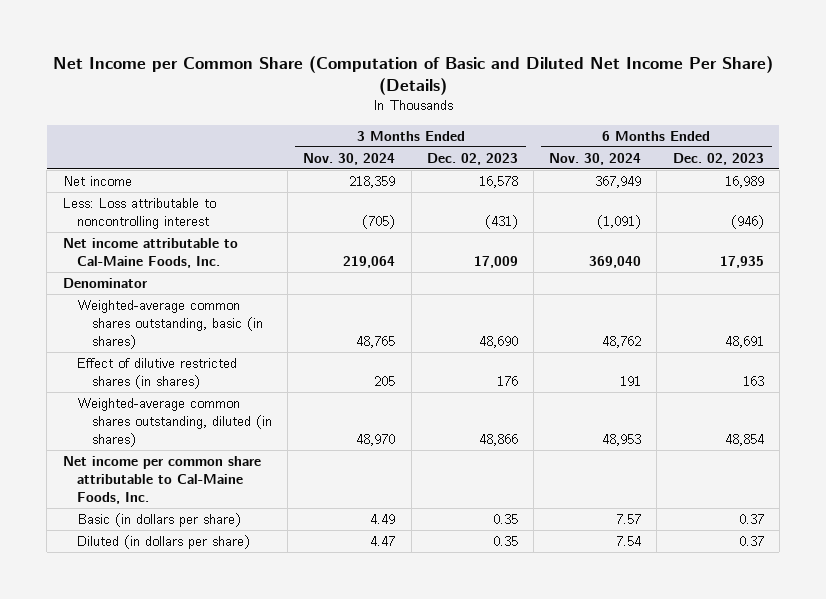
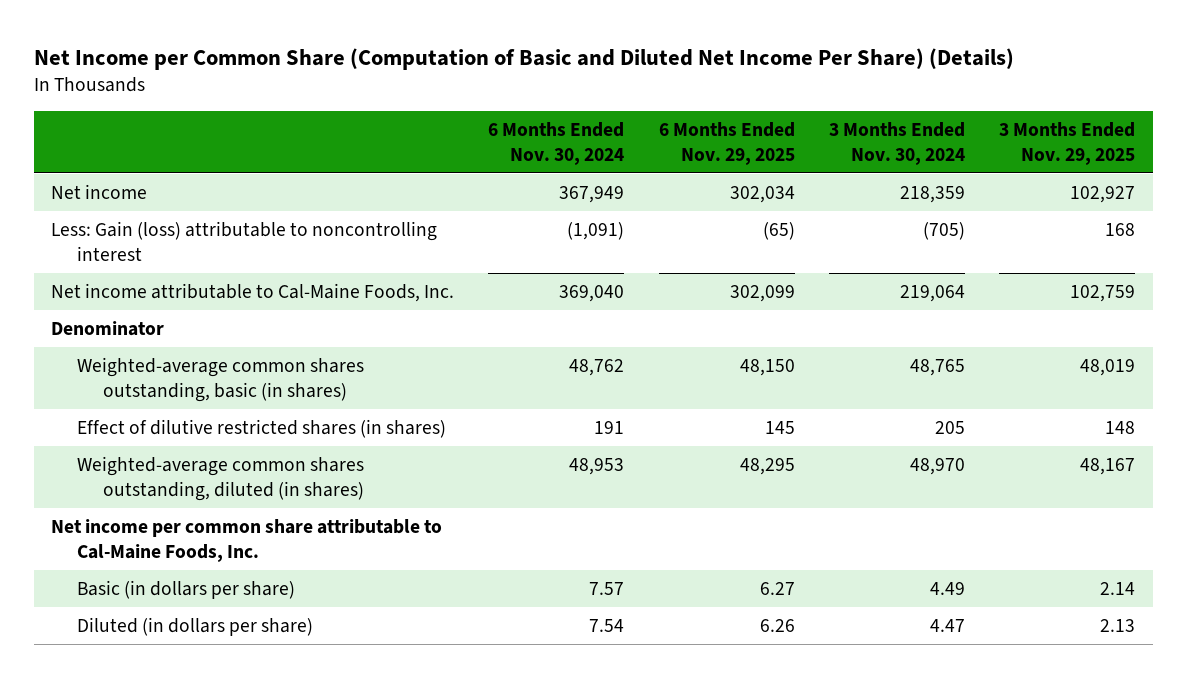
[426,152,518,165] Dec. 02, 2023 -> none
[672,152,764,165] Dec. 02, 2023 -> none
none -> [658,121,795,165] 6 Months Ended Nov. 29, 2025
none -> [999,121,1136,165] 3 Months Ended Nov. 29, 2025
[62,197,216,230] Less: Loss attributable to noncontrolling interest -> [51,220,438,261] Less: Gain (loss) attributable to noncontrolling interest

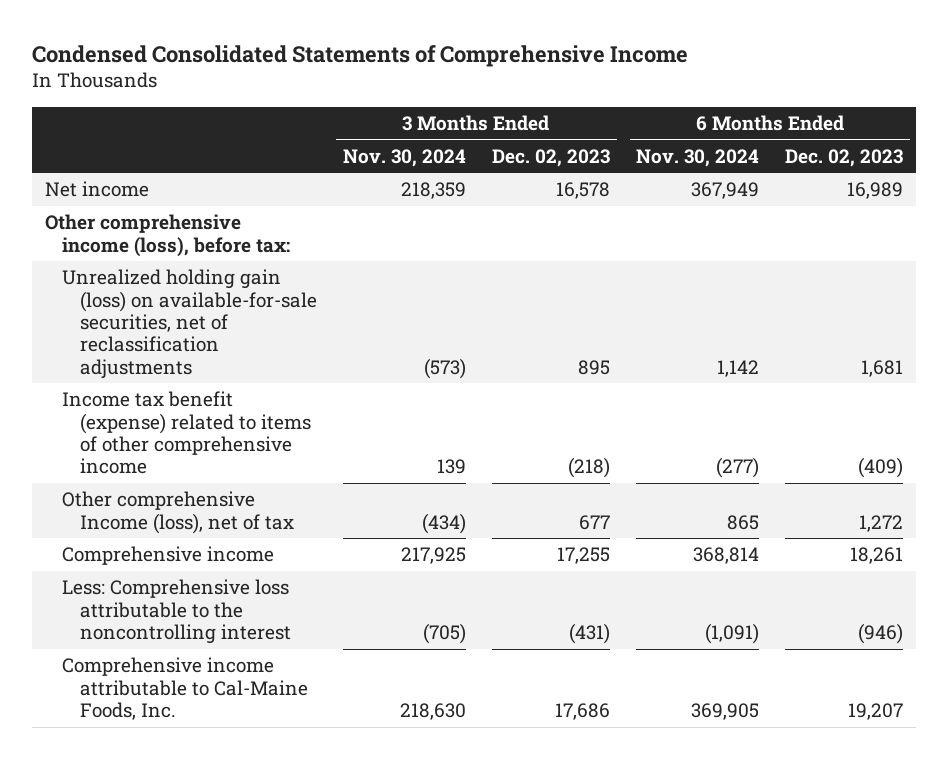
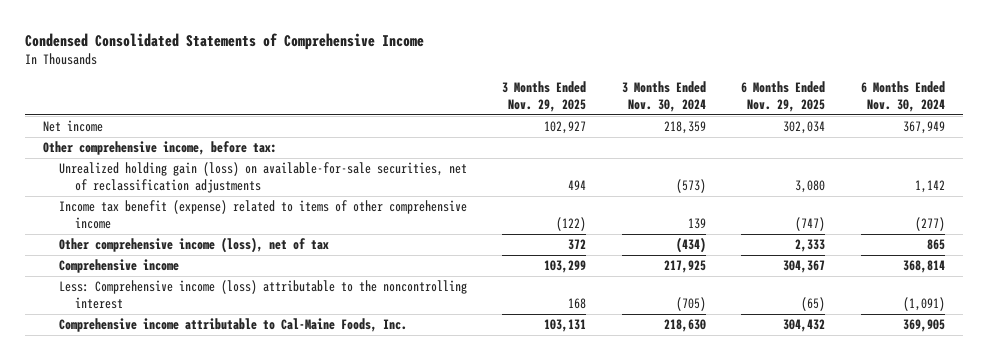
[492,148,611,167] Dec. 02, 2023 -> none
[785,148,904,167] Dec. 02, 2023 -> none
none -> [502,81,587,113] 3 Months Ended Nov. 29, 2025
none -> [741,81,826,113] 6 Months Ended Nov. 29, 2025
[45,214,291,257] Other comprehensive income (loss), before tax: -> [43,141,278,156] Other comprehensive income, before tax:
[62,491,294,534] Other comprehensive Income (loss), net of tax -> [58,237,329,254] Other comprehensive income (loss), net of tax
[62,579,291,644] Less: Comprehensive loss attributable to the noncontrolling interest -> [58,280,467,309] Less: Comprehensive income (loss) attributable to the noncontrolling interest

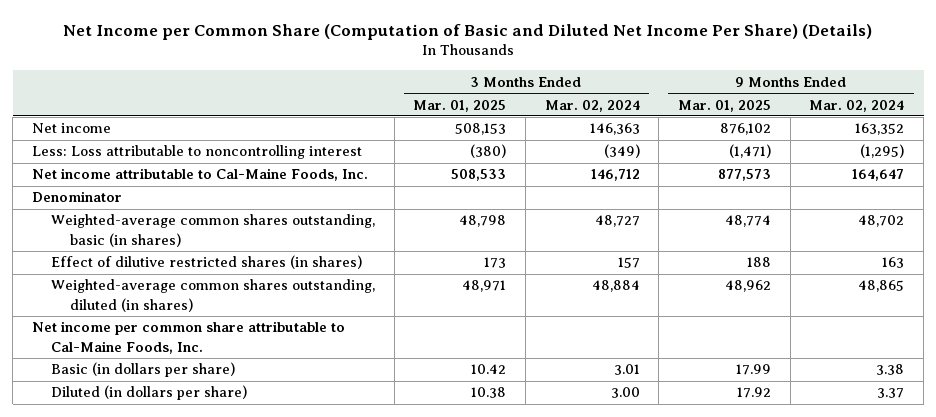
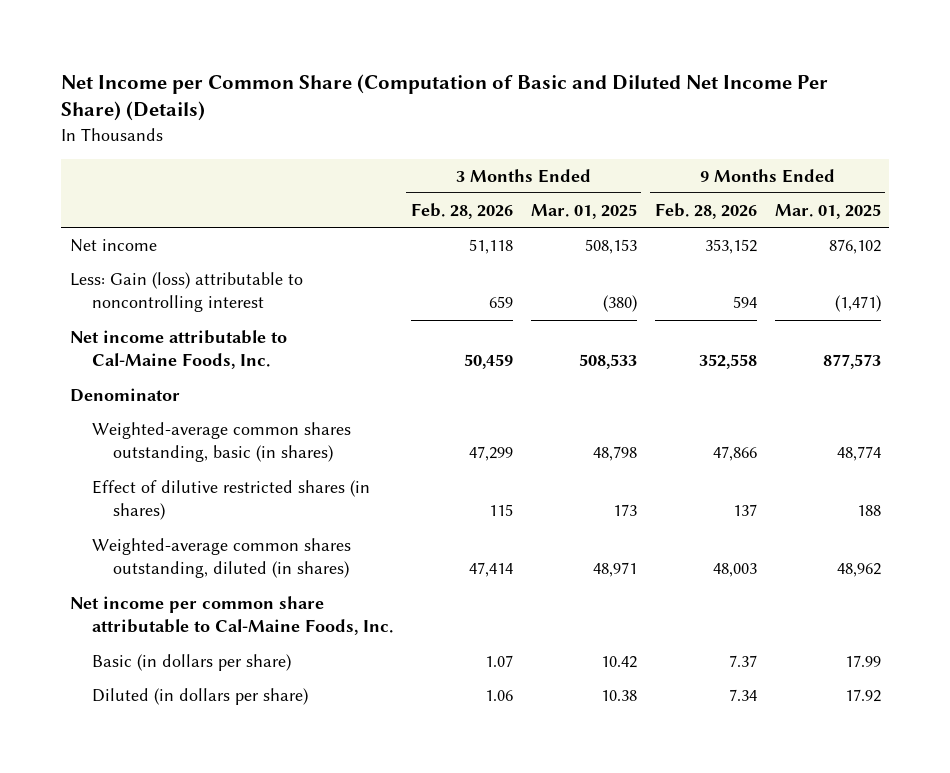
[544,99,640,112] Mar. 02, 2024 -> none
[809,99,905,112] Mar. 02, 2024 -> none
none -> [410,203,513,220] Feb. 28, 2026
none -> [654,203,757,220] Feb. 28, 2026
[32,145,363,160] Less: Loss attributable to noncontrolling interest -> [69,272,303,313] Less: Gain (loss) attributable to noncontrolling interest

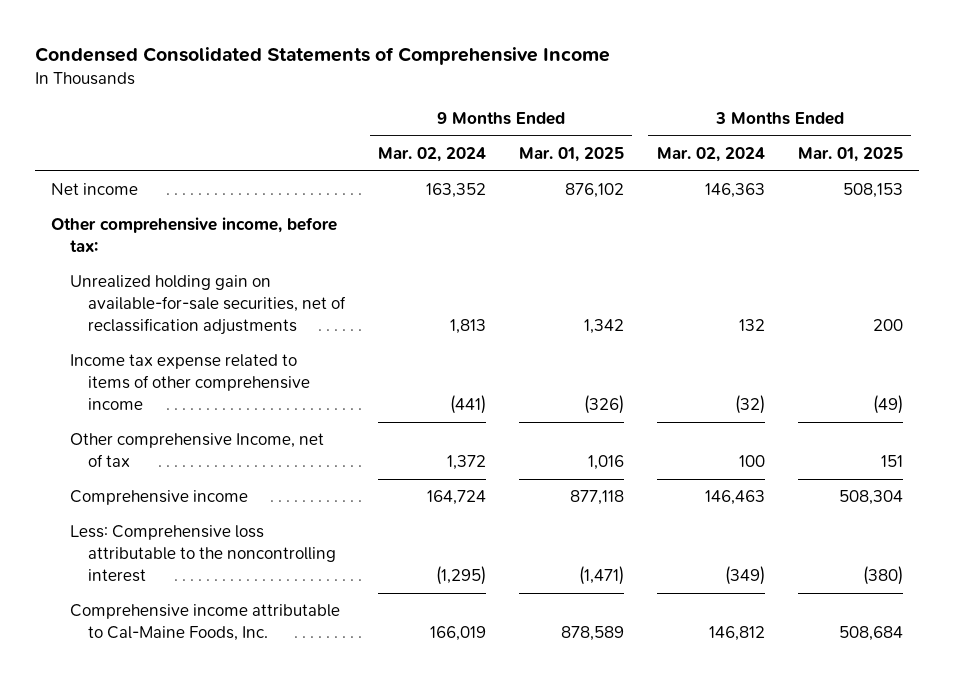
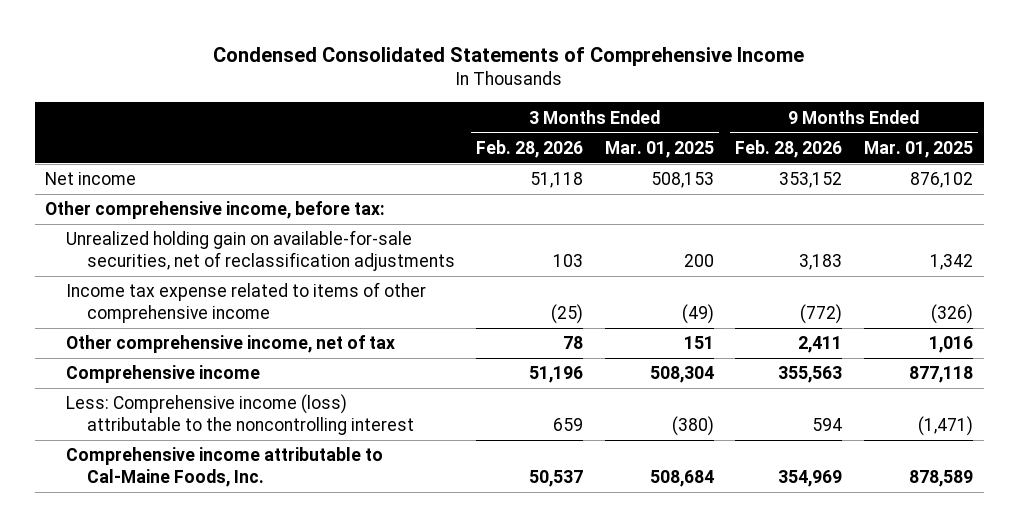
[377,147,486,163] Mar. 02, 2024 -> none
[656,147,765,163] Mar. 02, 2024 -> none
none -> [476,139,584,158] Feb. 28, 2026
none -> [735,139,843,158] Feb. 28, 2026
[69,433,324,468] Other comprehensive Income, net of tax -> [65,335,395,354] Other comprehensive income, net of tax
[69,525,337,583] Less: Comprehensive loss attributable to the noncontrolling interest -> [65,394,414,436] Less: Comprehensive income (loss) attributable to the noncontrolling interest

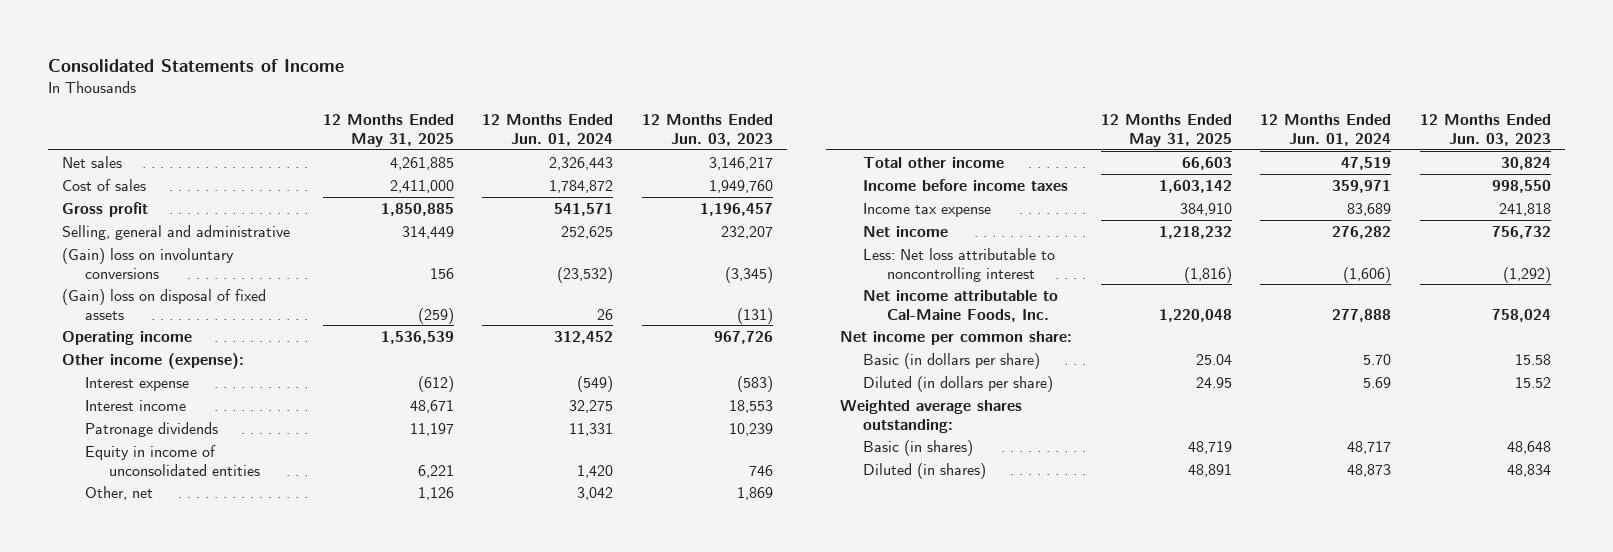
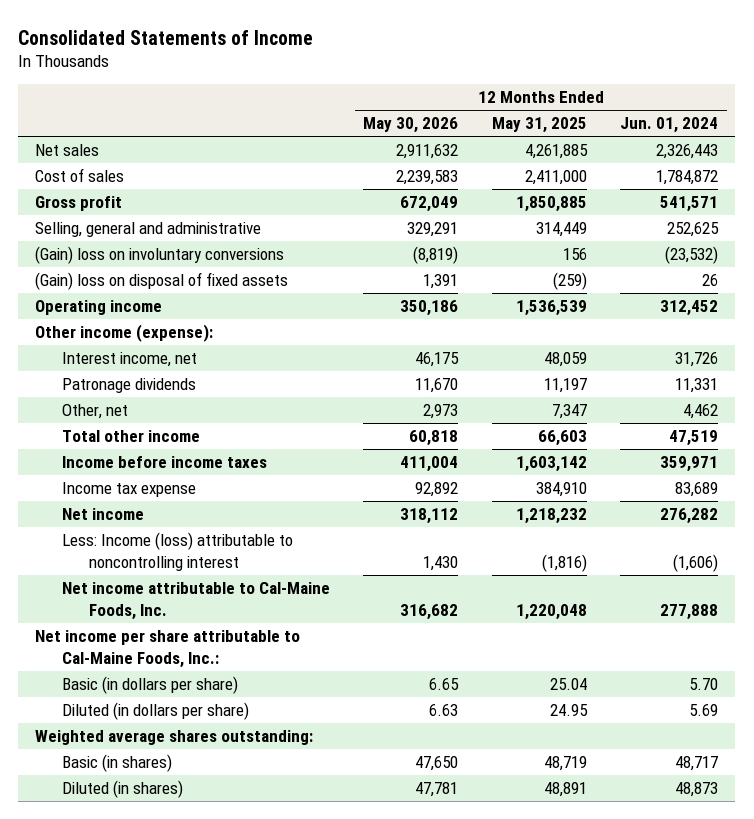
[641,114,773,147] 12 Months Ended Jun. 03, 2023 -> none
none -> [363,117,459,134] May 30, 2026
[85,376,190,391] Interest expense -> none
[85,399,187,411] Interest income -> [61,352,197,368] Interest income, net
[409,399,454,413] 48,671 -> [543,352,587,368] 48,059
[569,399,614,413] 32,275 -> [675,352,719,368] 31,726
[85,444,260,476] Equity in income of unconsolidated entities -> none
[417,486,454,500] 1,126 -> [551,404,587,420] 7,347
[577,486,614,500] 3,042 -> [683,404,719,420] 4,462
[863,247,1056,282] Less: Net loss attributable to noncontrolling interest -> [61,532,293,571] Less: Income (loss) attributable to noncontrolling interest
[840,330,1073,345] Net income per common share: -> [35,630,301,668] Net income per share attributable to Cal-Maine Foods, Inc.:

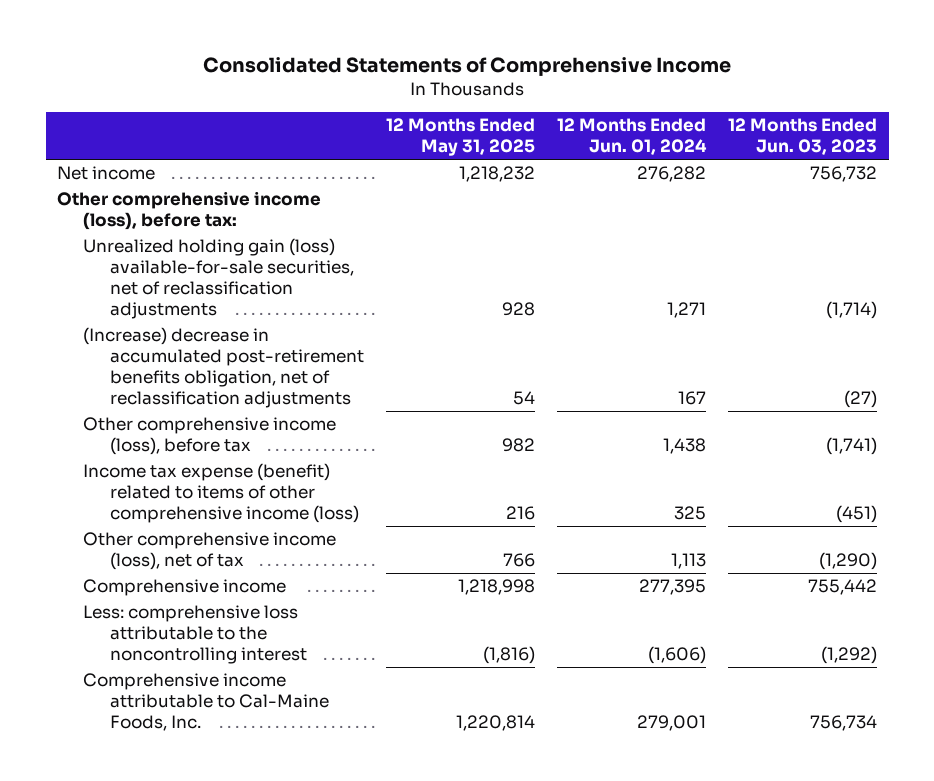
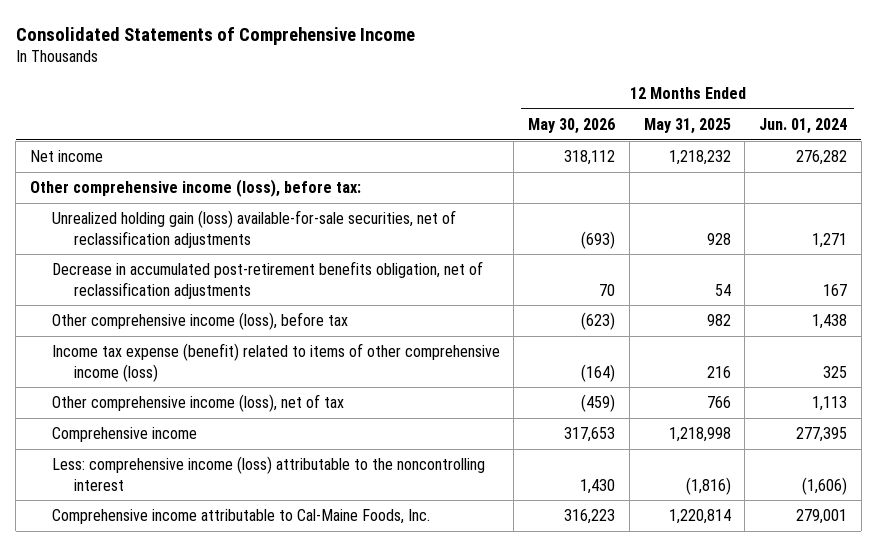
[728,118,878,156] 12 Months Ended Jun. 03, 2023 -> none
none -> [528,117,616,134] May 30, 2026
[83,327,365,409] (Increase) decrease in accumulated post-retirement benefits obligation, net of reclassification adjustments -> [51,261,483,299] Decrease in accumulated post-retirement benefits obligation, net of reclassification adjustments
[83,605,308,665] Less: comprehensive loss attributable to the noncontrolling interest -> [51,456,485,491] Less: comprehensive income (loss) attributable to the noncontrolling interest

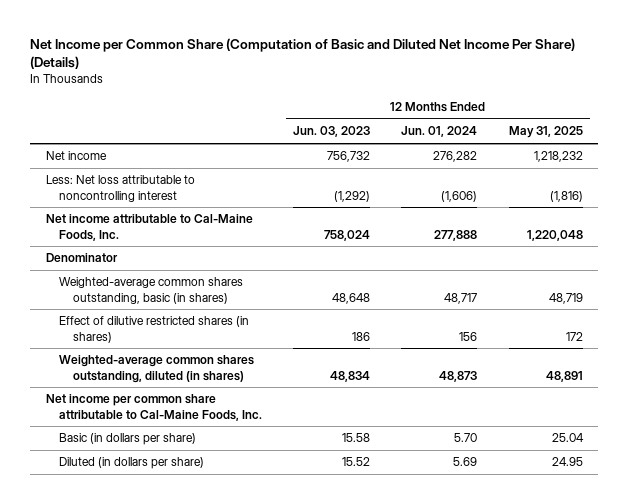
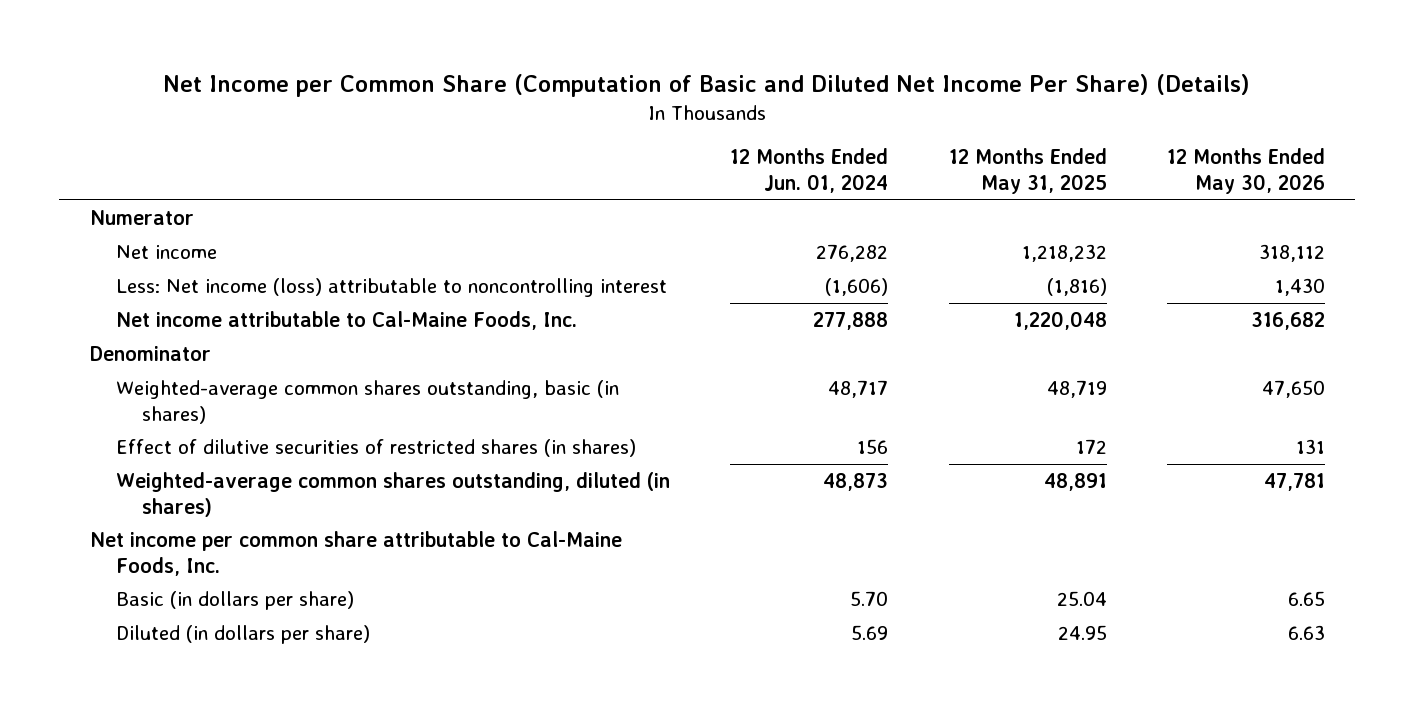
[293,126,371,138] Jun. 03, 2023 -> none
none -> [1167,148,1326,195] 12 Months Ended May 30, 2026
none -> [89,209,194,225] Numerator
[45,175,195,202] Less: Net loss attributable to noncontrolling interest -> [115,277,667,297] Less: Net income (loss) attributable to noncontrolling interest
[59,316,250,343] Effect of dilutive restricted shares (in shares) -> [115,438,636,457] Effect of dilutive securities of restricted shares (in shares)

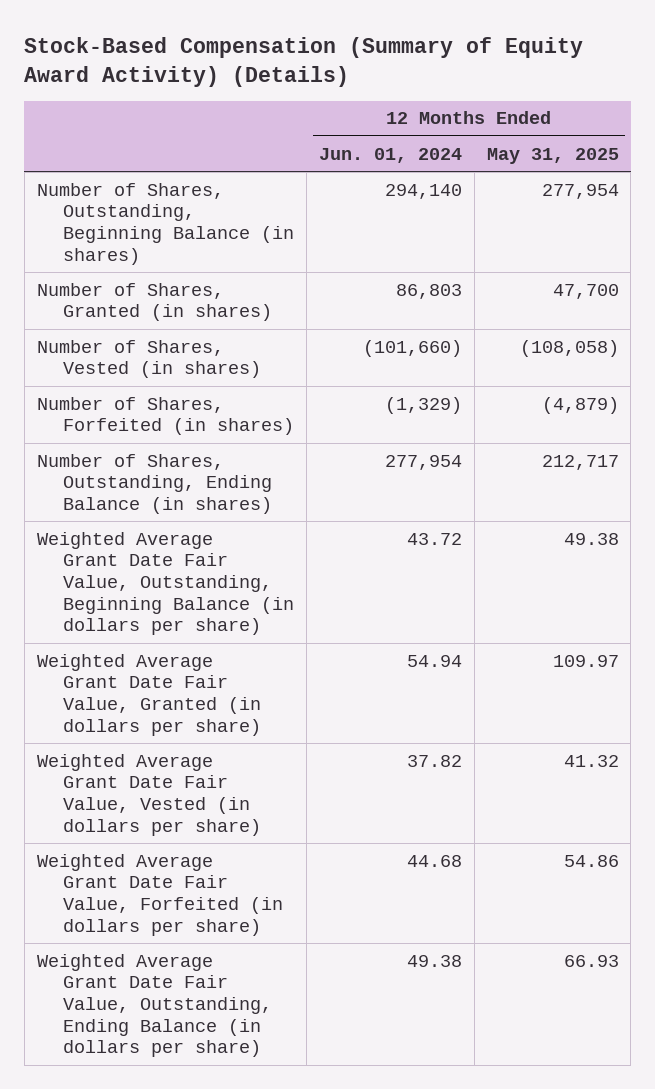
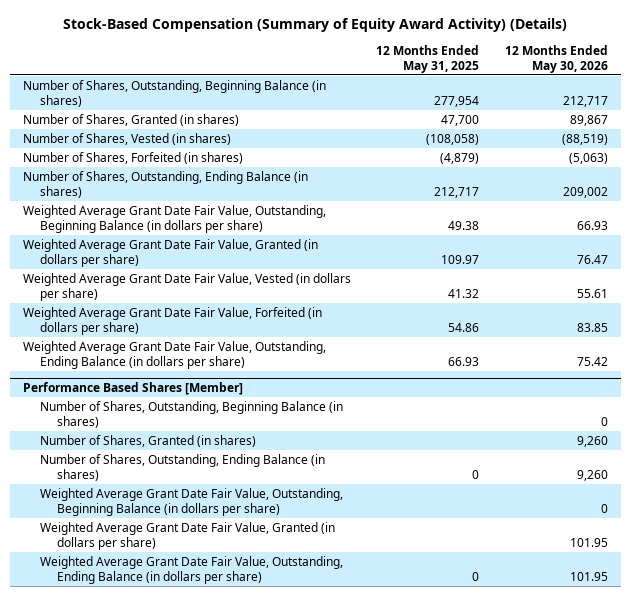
[318,147,462,163] Jun. 01, 2024 -> none
none -> [504,44,608,73] 12 Months Ended May 30, 2026
none -> [22,382,243,396] Performance Based Shares [Member]
none -> [39,400,343,428] Number of Shares, Outstanding, Beginning Balance (in shares)
none -> [39,434,256,447] Number of Shares, Granted (in shares)
none -> [39,453,325,481] Number of Shares, Outstanding, Ending Balance (in shares)
none -> [39,487,343,516] Weighted Average Grant Date Fair Value, Outstanding, Beginning Balance (in dollars per share)
none -> [39,521,335,550] Weighted Average Grant Date Fair Value, Granted (in dollars per share)
none -> [39,555,343,584] Weighted Average Grant Date Fair Value, Outstanding, Ending Balance (in dollars per share)

